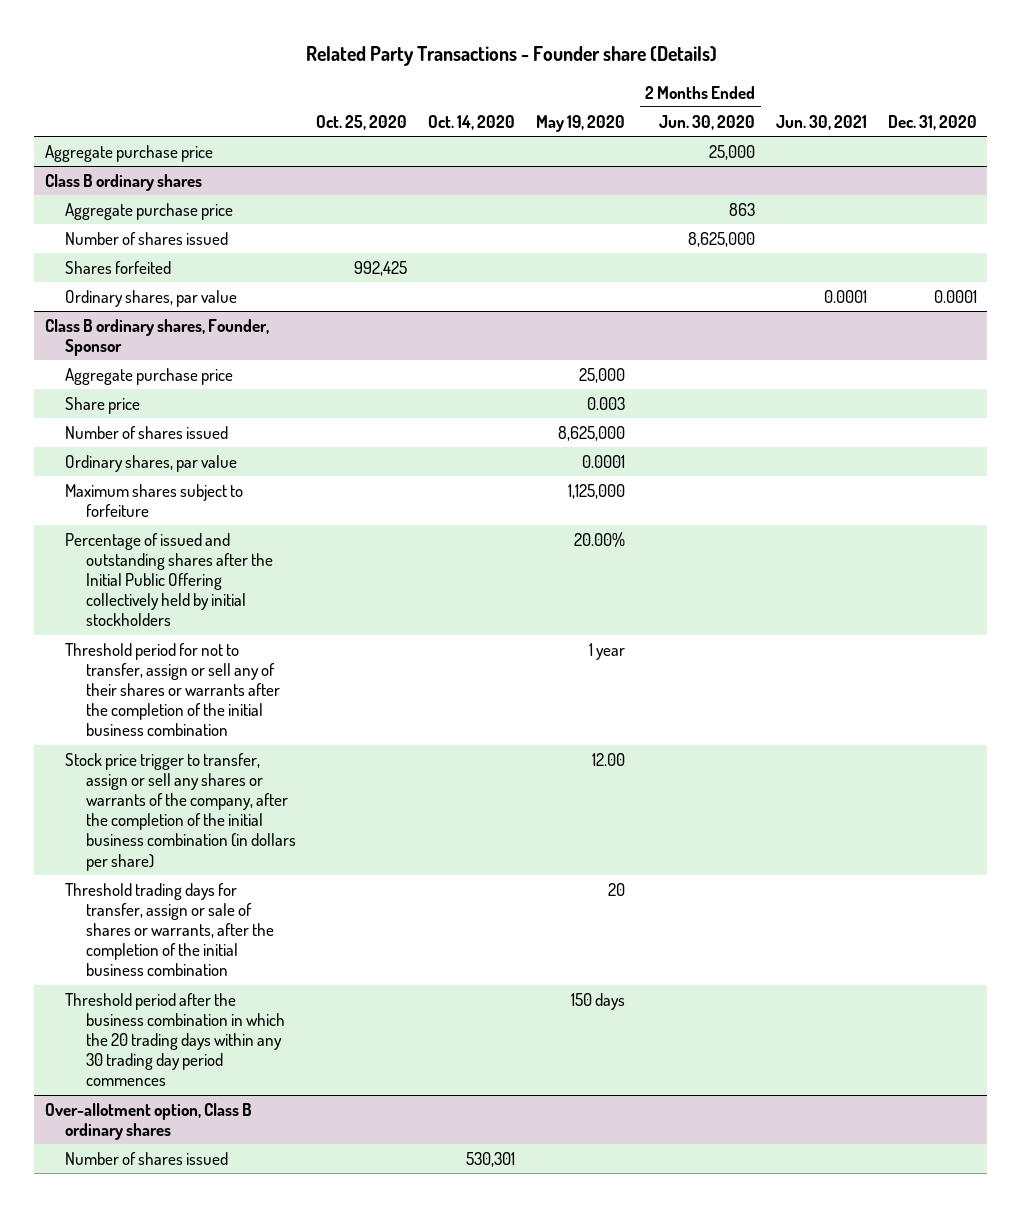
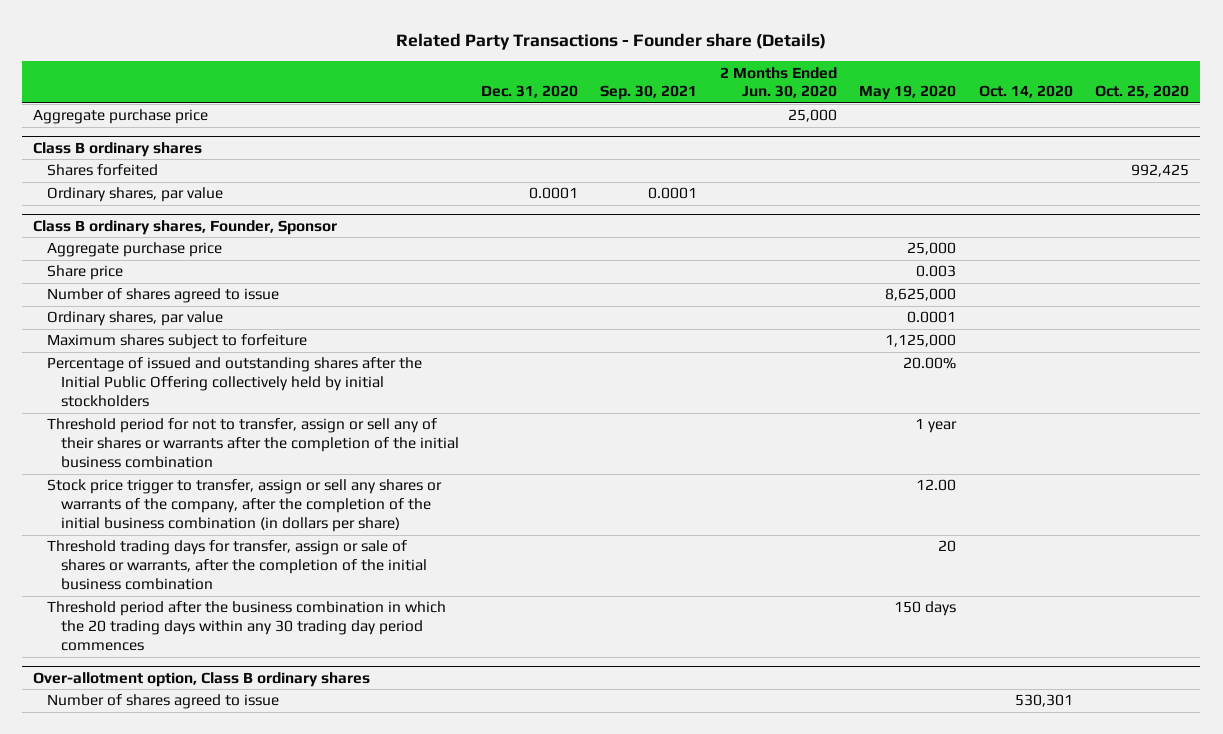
[776,114,868,130] Jun. 30, 2021 -> none
none -> [600,85,698,101] Sep. 30, 2021
[65,202,234,220] Aggregate purchase price -> none
[65,231,229,245] Number of shares issued -> none
[65,425,229,439] Number of shares issued -> [46,288,279,304] Number of shares agreed to issue
[65,1151,229,1165] Number of shares issued -> [46,694,279,710] Number of shares agreed to issue

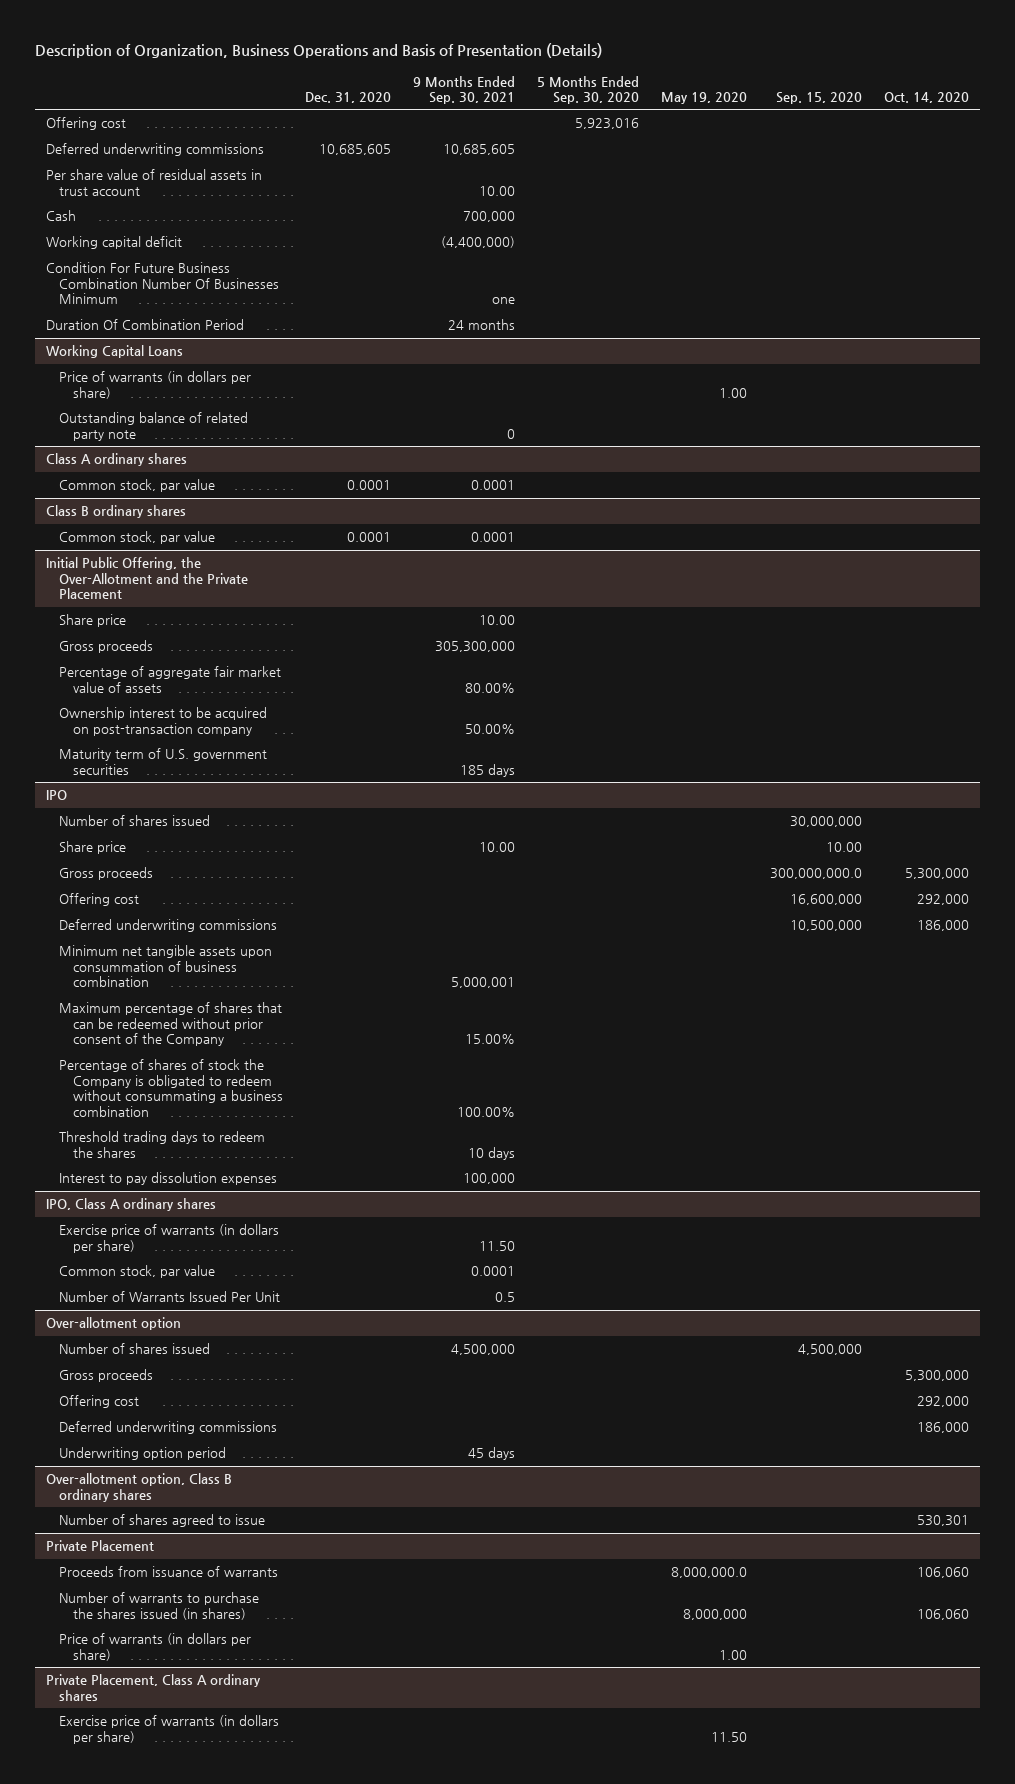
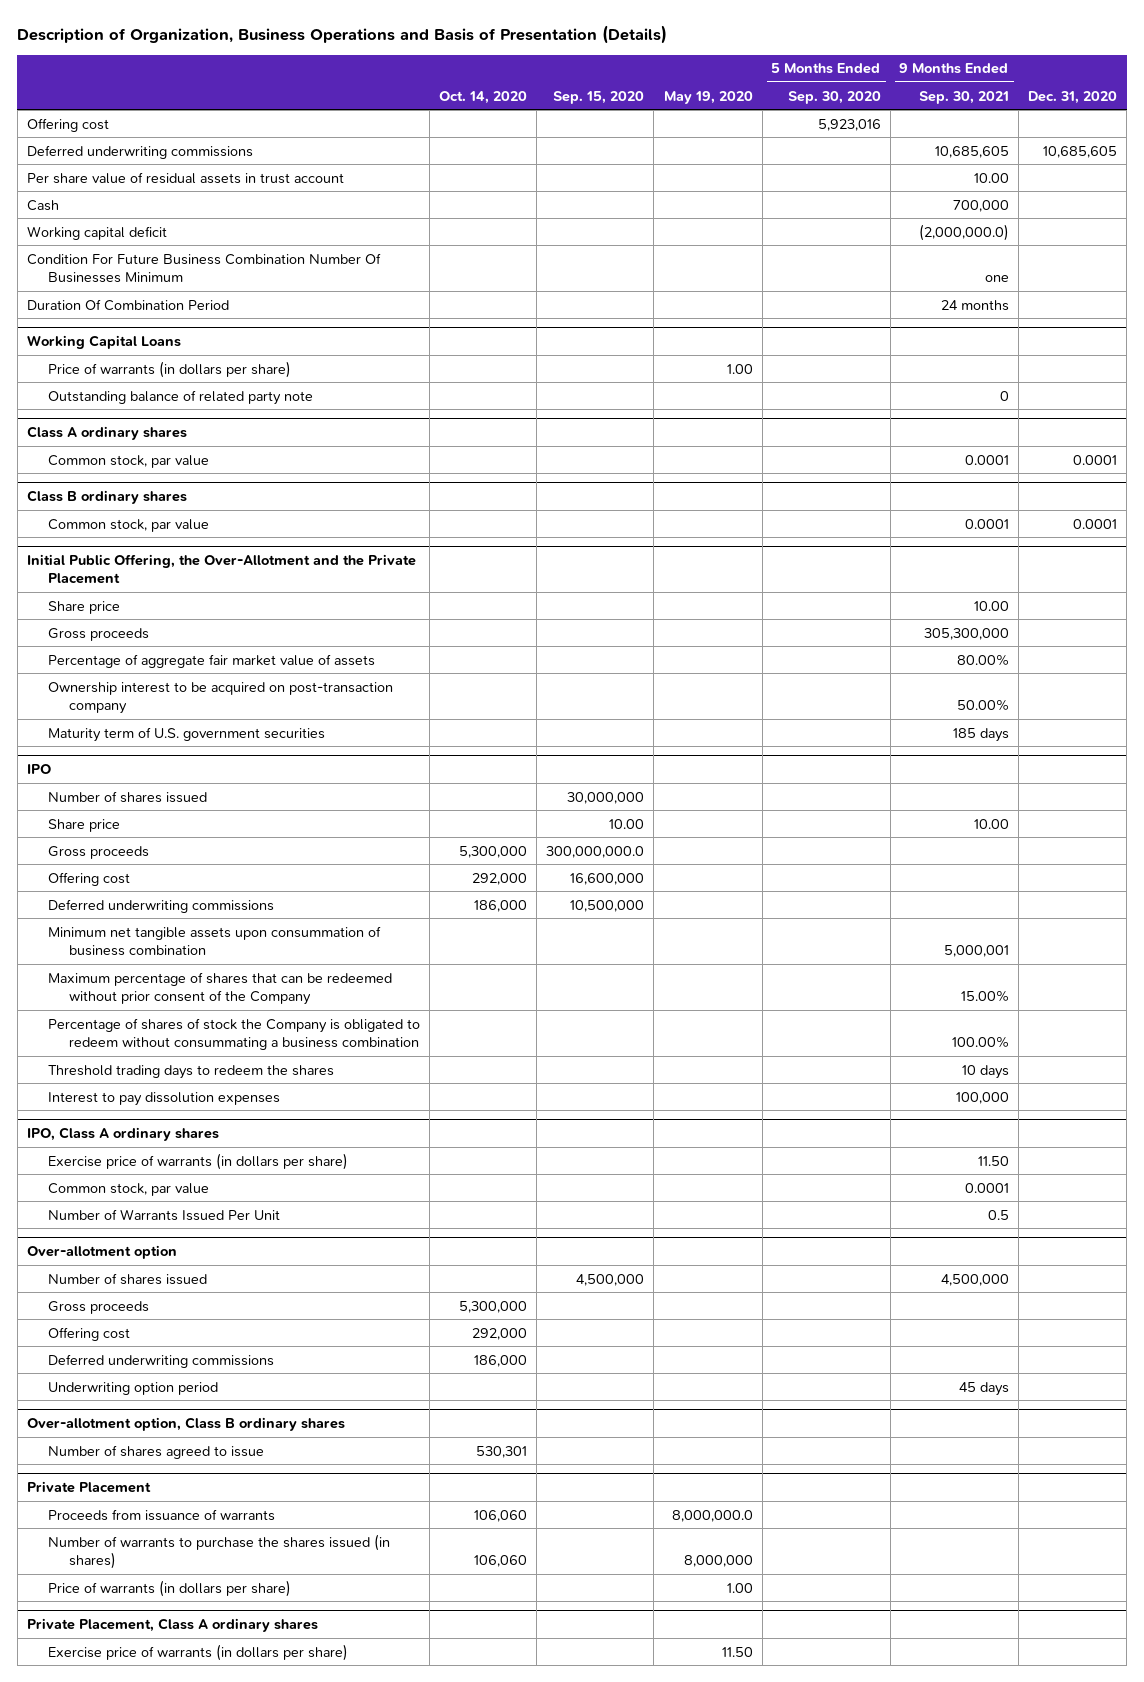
[440,236,515,249] (4,400,000) -> [918,223,1009,241] (2,000,000.0)

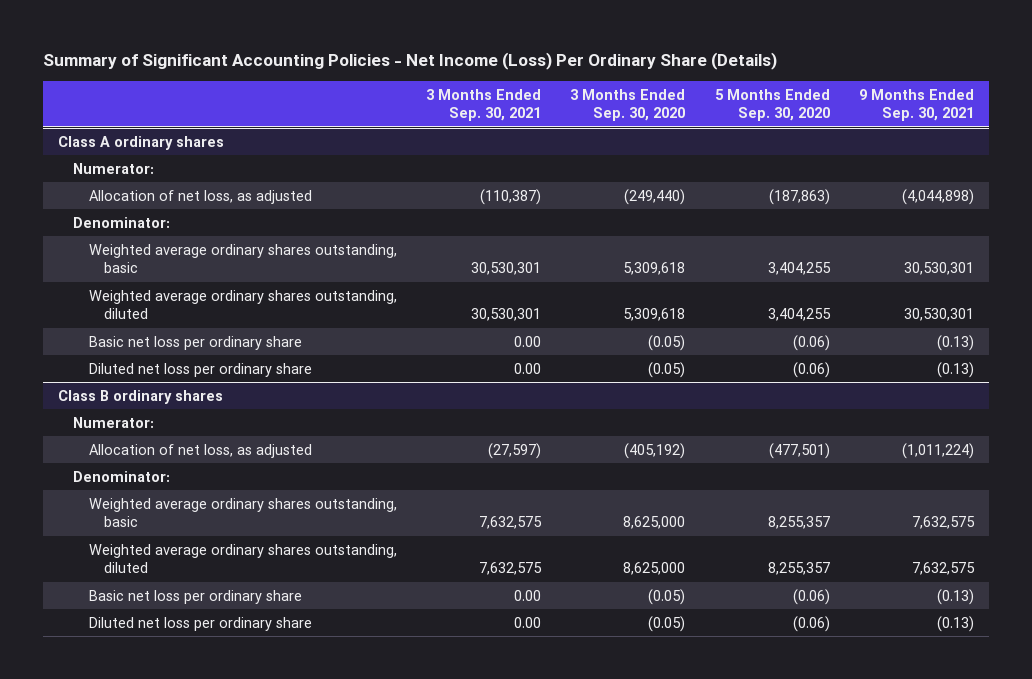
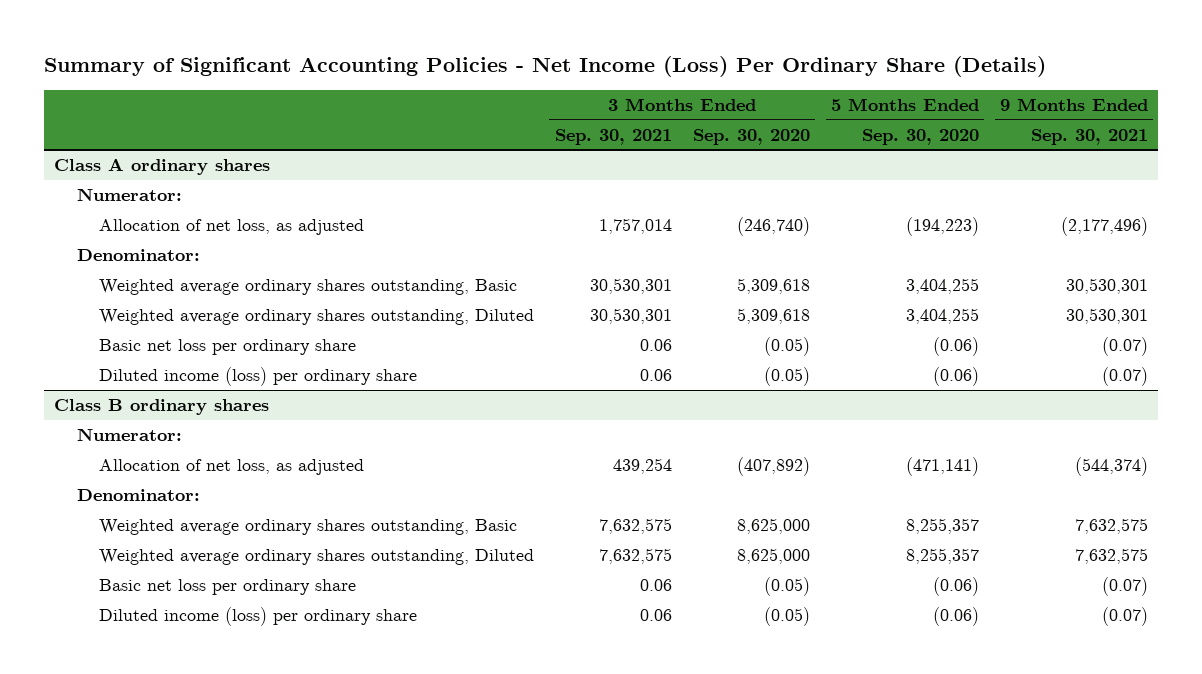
[480,188,542,205] (110,387) -> [598,218,672,235] 1,757,014
[624,188,686,205] (249,440) -> [736,217,810,237] (246,740)
[768,188,830,205] (187,863) -> [905,217,979,237] (194,223)
[902,188,975,205] (4,044,898) -> [1060,217,1148,237] (2,177,496)
[88,243,397,274] Weighted average ordinary shares outstanding, basic -> [98,279,517,296] Weighted average ordinary shares outstanding, Basic
[88,289,397,320] Weighted average ordinary shares outstanding, diluted -> [98,309,534,326] Weighted average ordinary shares outstanding, Diluted
[514,335,542,347] 0.00 -> [639,339,672,352] 0.06
[937,334,975,351] (0.13) -> [1101,337,1148,357] (0.07)
[88,362,312,377] Diluted net loss per ordinary share -> [98,367,417,387] Diluted income (loss) per ordinary share
[514,362,542,374] 0.00 -> [639,369,672,382] 0.06
[937,361,975,378] (0.13) -> [1101,367,1148,387] (0.07)
[488,442,542,459] (27,597) -> [612,458,672,475] 439,254
[624,442,686,459] (405,192) -> [736,457,810,477] (407,892)
[768,442,830,459] (477,501) -> [905,457,979,477] (471,141)
[902,442,975,459] (1,011,224) -> [1074,457,1148,477] (544,374)
[88,497,397,528] Weighted average ordinary shares outstanding, basic -> [98,519,517,536] Weighted average ordinary shares outstanding, Basic
[88,543,397,574] Weighted average ordinary shares outstanding, diluted -> [98,549,534,566] Weighted average ordinary shares outstanding, Diluted
[514,589,542,601] 0.00 -> [639,579,672,592] 0.06
[937,588,975,605] (0.13) -> [1101,577,1148,597] (0.07)
[88,616,312,631] Diluted net loss per ordinary share -> [98,607,417,627] Diluted income (loss) per ordinary share
[514,616,542,628] 0.00 -> [639,609,672,622] 0.06
[937,615,975,632] (0.13) -> [1101,607,1148,627] (0.07)

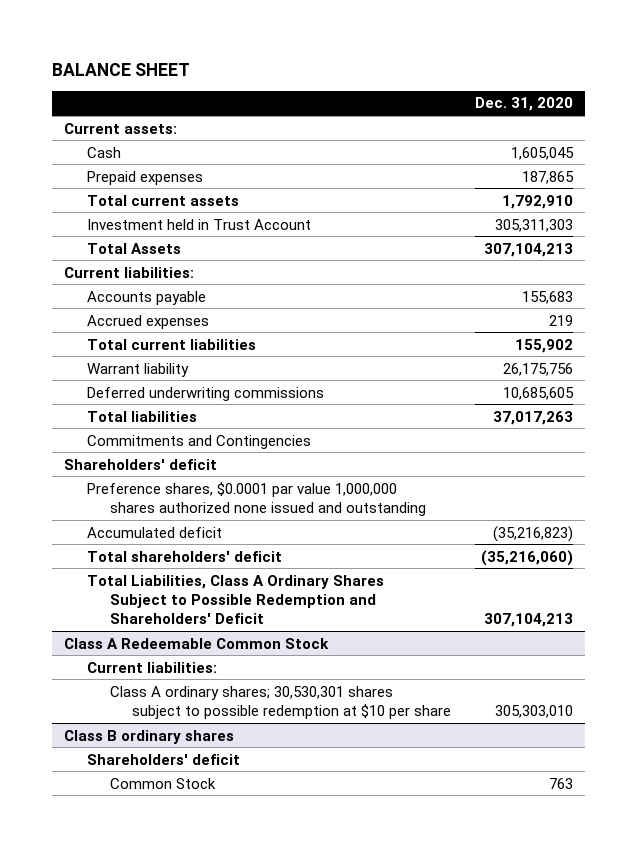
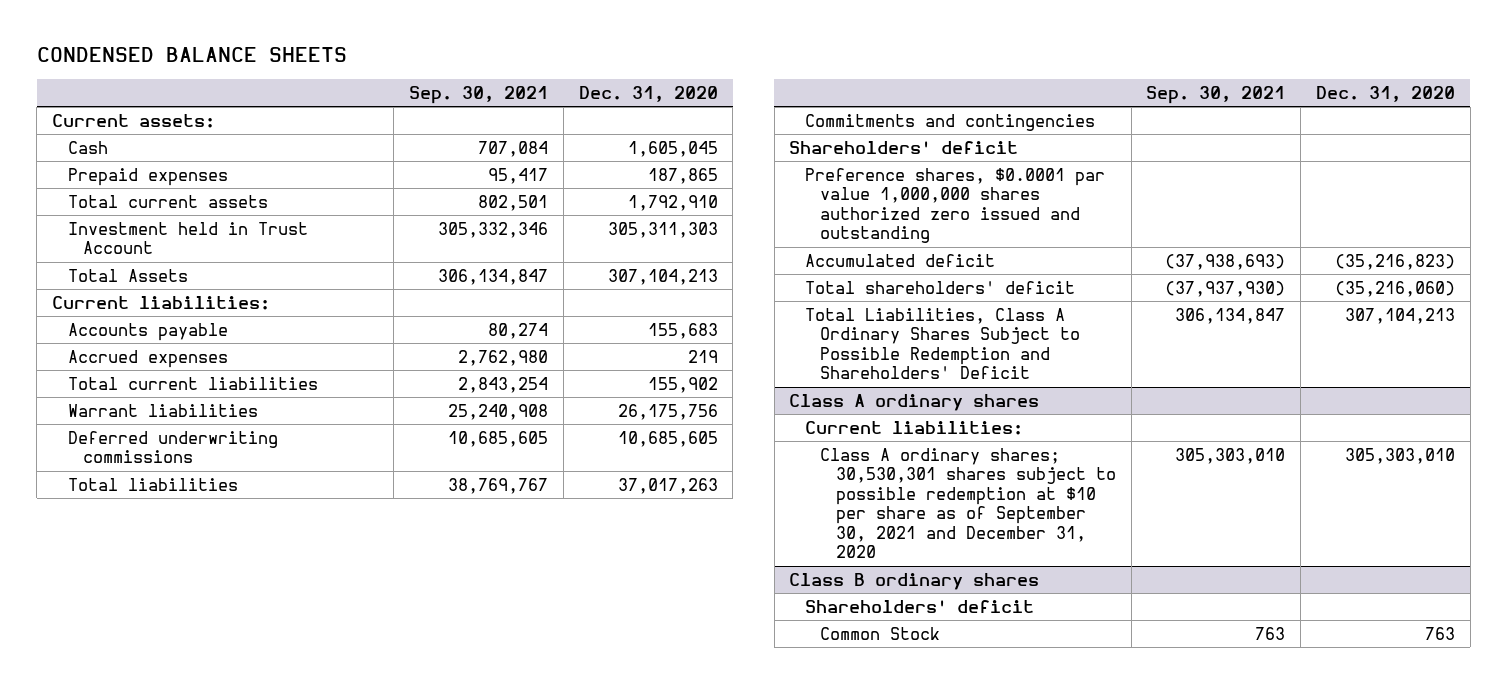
[52,62,191,76] BALANCE SHEET -> [36,47,347,63] CONDENSED BALANCE SHEETS
none -> [409,85,549,104] Sep. 30, 2021
[86,362,189,377] Warrant liability -> [67,403,258,417] Warrant liabilities
[86,434,311,449] Commitments and Contingencies -> [804,113,1095,131] Commitments and contingencies
[86,481,426,516] Preference shares, $0.0001 par value 1,000,000 shares authorized none issued and outstanding -> [804,167,1105,244] Preference shares, $0.0001 par value 1,000,000 shares authorized zero issued and outstanding
[63,637,329,649] Class A Redeemable Common Stock -> none
none -> [789,393,1040,411] Class A ordinary shares
[109,685,452,719] Class A ordinary shares; 30,530,301 shares subject to possible redemption at $10 per share -> [820,447,1116,559] Class A ordinary shares; 30,530,301 shares subject to possible redemption at $10 per share as of September 30, 2021 and December 31, 2020

